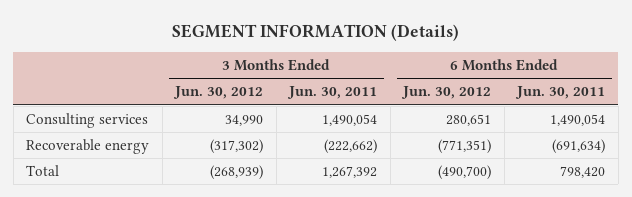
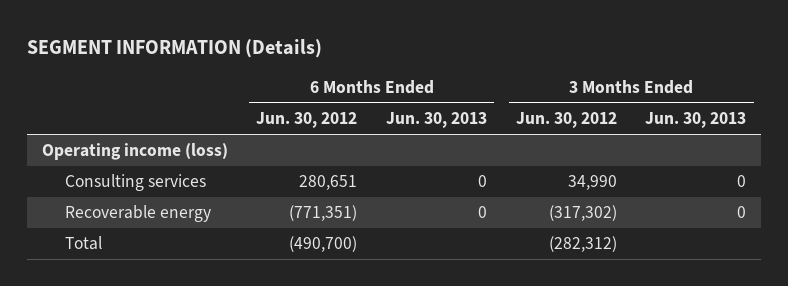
[287,86,378,100] Jun. 30, 2011 -> none
[515,86,606,100] Jun. 30, 2011 -> none
none -> [385,112,487,129] Jun. 30, 2013
none -> [645,112,747,129] Jun. 30, 2013
none -> [41,143,228,161] Operating income (loss)
[210,165,264,181] (268,939) -> [548,236,617,253] (282,312)

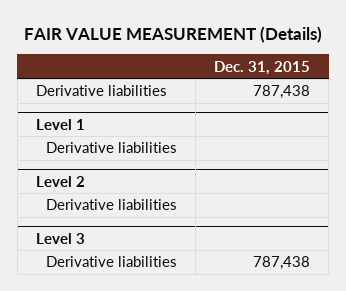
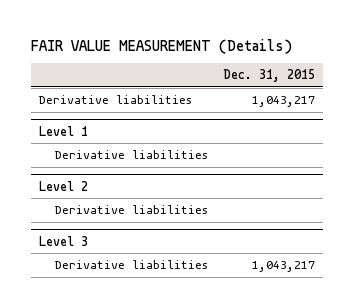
[253,85,311,100] 787,438 -> [252,96,316,108] 1,043,217
[253,256,311,271] 787,438 -> [252,261,316,273] 1,043,217

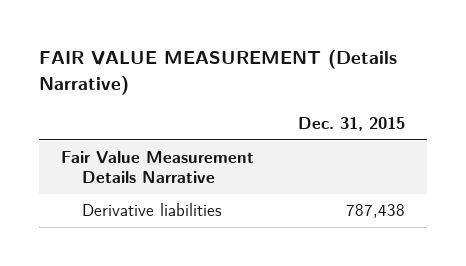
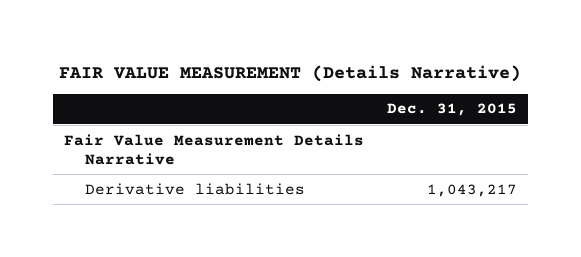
[346,204,406,219] 787,438 -> [426,183,517,197] 1,043,217

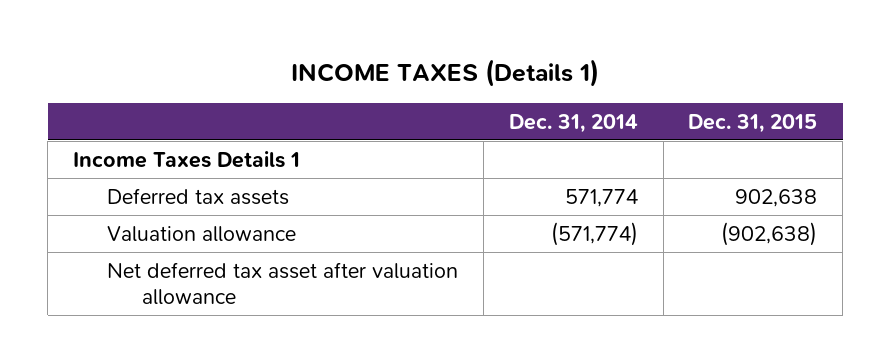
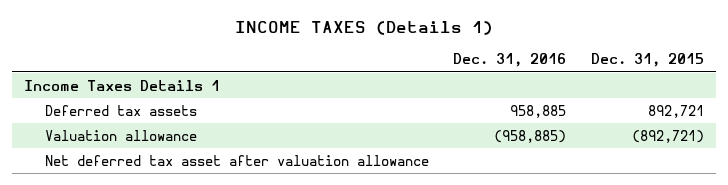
[508,113,638,133] Dec. 31, 2014 -> none
none -> [453,53,567,68] Dec. 31, 2016
[735,188,818,207] 902,638 -> [647,104,704,118] 892,721
[721,221,818,246] (902,638) -> [631,129,704,143] (892,721)

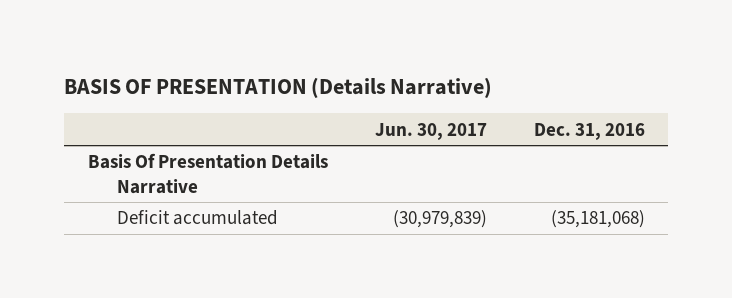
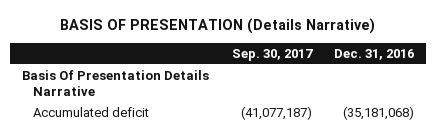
[374,122,487,140] Jun. 30, 2017 -> none
none -> [231,48,313,61] Sep. 30, 2017
[116,210,278,226] Deficit accumulated -> [33,107,150,118] Accumulated deficit

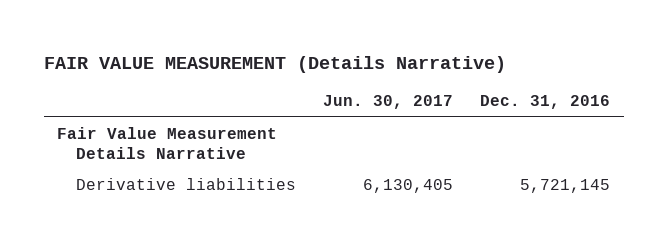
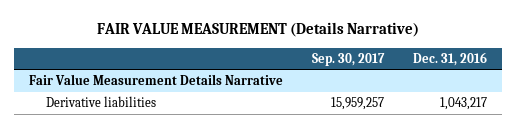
[323,95,454,110] Jun. 30, 2017 -> none
none -> [311,52,385,66] Sep. 30, 2017
[520,179,611,194] 5,721,145 -> [439,97,487,111] 1,043,217

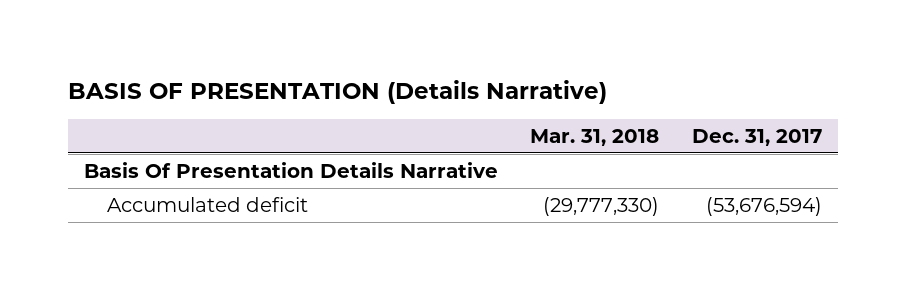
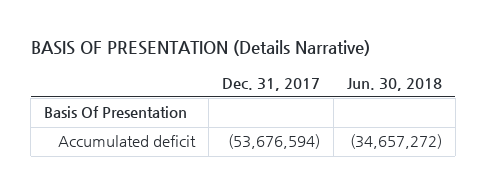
[530,128,660,146] Mar. 31, 2018 -> none
none -> [346,77,442,91] Jun. 30, 2018
[84,161,499,178] Basis Of Presentation Details Narrative -> [43,106,187,119] Basis Of Presentation

